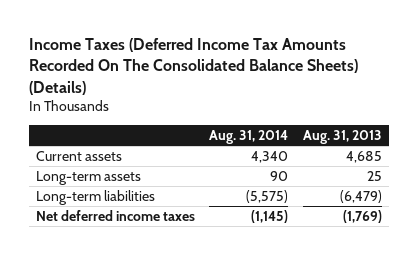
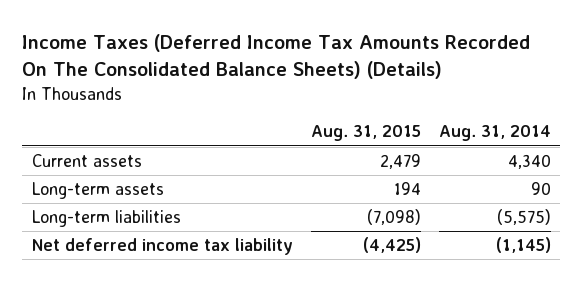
[302,129,382,144] Aug. 31, 2013 -> none
none -> [310,125,421,142] Aug. 31, 2015
[35,209,195,221] Net deferred income taxes -> [31,238,293,256] Net deferred income tax liability

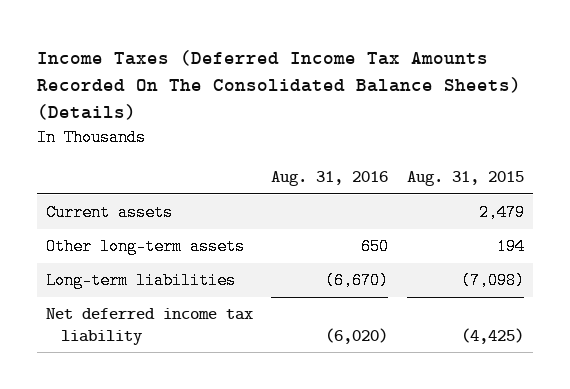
[438,125,551,142] Aug. 31, 2014 -> none
none -> [271,171,389,187] Aug. 31, 2016
[31,182,164,200] Long-term assets -> [45,238,245,256] Other long-term assets

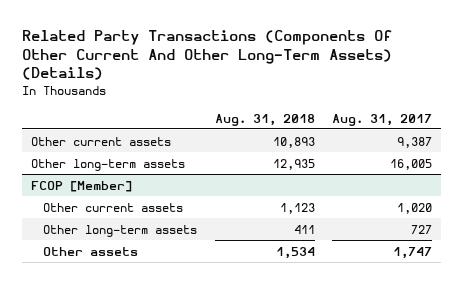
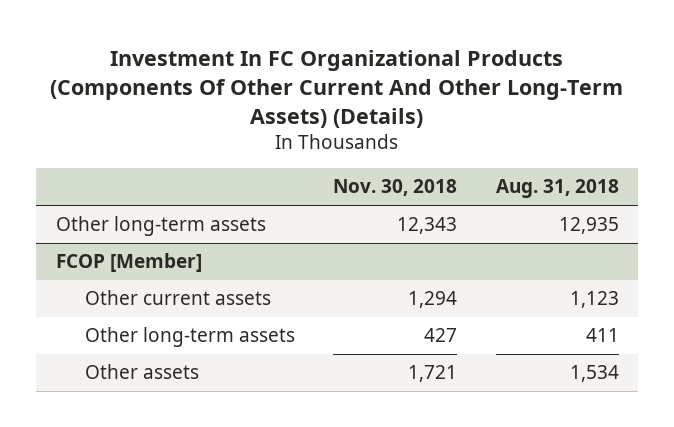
[21,29,392,81] Related Party Transactions (Components Of Other Current And Other Long-Term Assets) (Details) -> [50,49,624,128] Investment In FC Organizational Products (Components Of Other Current And Other Long-Term Assets) (Details)
[332,113,433,126] Aug. 31, 2017 -> none
none -> [333,179,458,197] Nov. 30, 2018
[30,136,171,146] Other current assets -> none

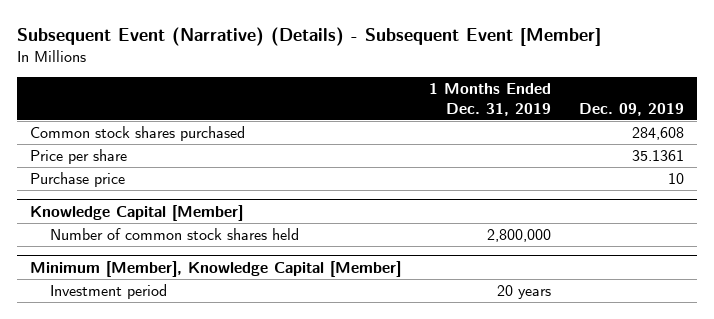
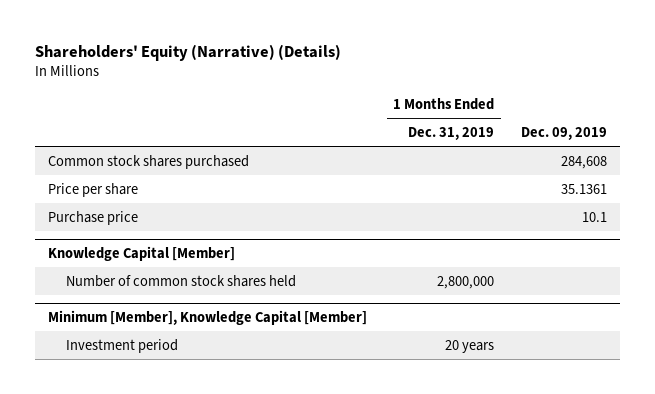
[16,26,601,46] Subsequent Event (Narrative) (Details) - Subsequent Event [Member] -> [34,43,341,61] Shareholders' Equity (Narrative) (Details)
[667,173,684,185] 10 -> [581,211,607,222] 10.1

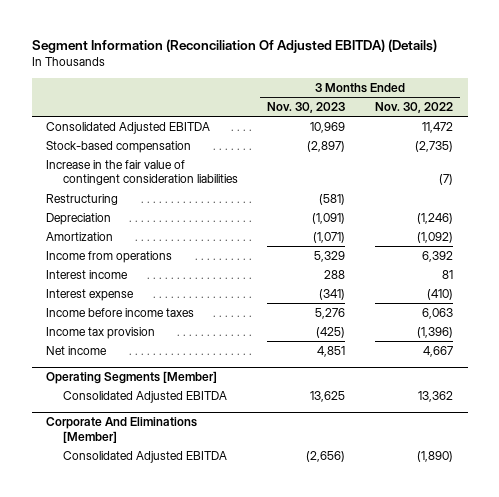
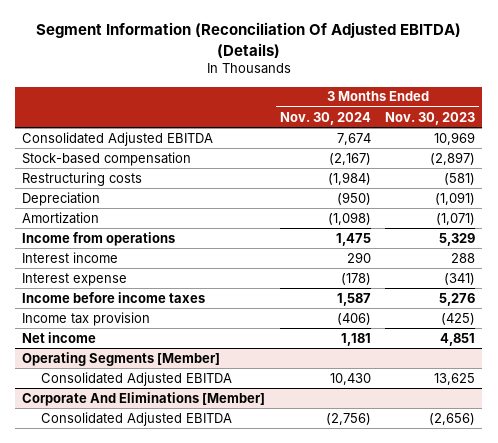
[374,102,453,114] Nov. 30, 2022 -> none
none -> [279,111,371,125] Nov. 30, 2024
[46,159,238,186] Increase in the fair value of contingent consideration liabilities -> none
[46,193,119,205] Restructuring -> [22,171,143,186] Restructuring costs

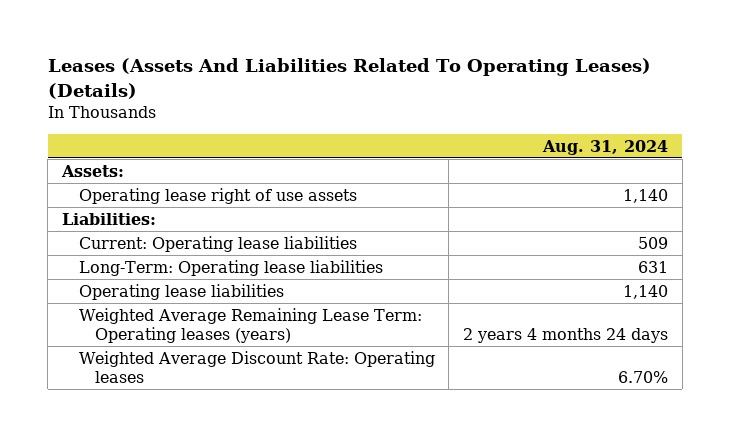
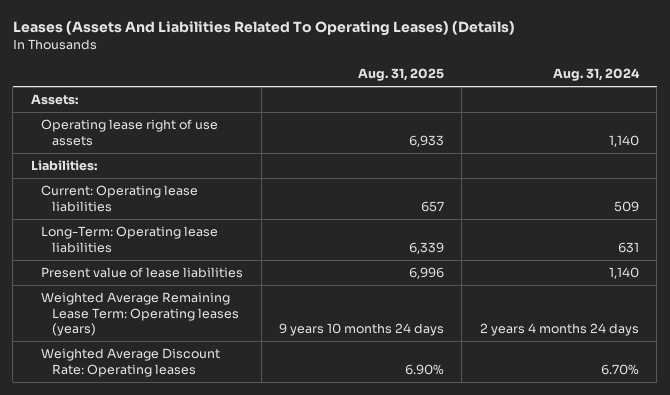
none -> [357,68,444,82] Aug. 31, 2025
[78,283,284,300] Operating lease liabilities -> [41,267,244,279] Present value of lease liabilities

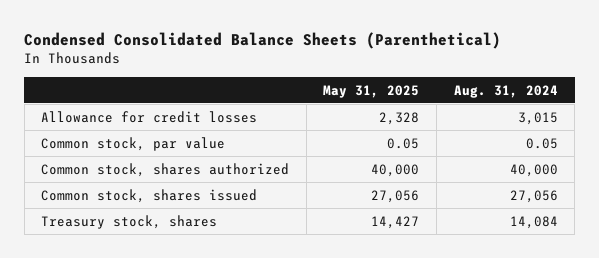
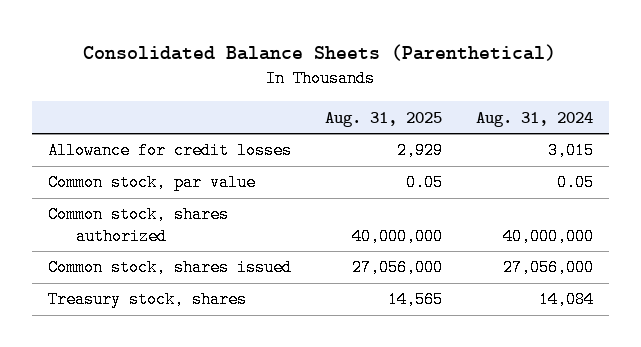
[24,32,502,50] Condensed Consolidated Balance Sheets (Parenthetical) -> [83,44,557,62] Consolidated Balance Sheets (Parenthetical)
[323,84,420,98] May 31, 2025 -> none
none -> [324,111,442,127] Aug. 31, 2025
[509,163,558,177] 40,000 -> [502,227,594,245] 40,000,000
[509,189,558,203] 27,056 -> [502,259,594,277] 27,056,000

